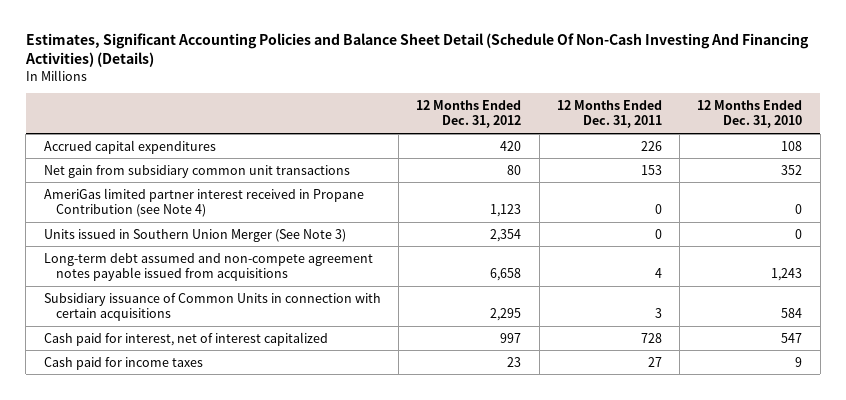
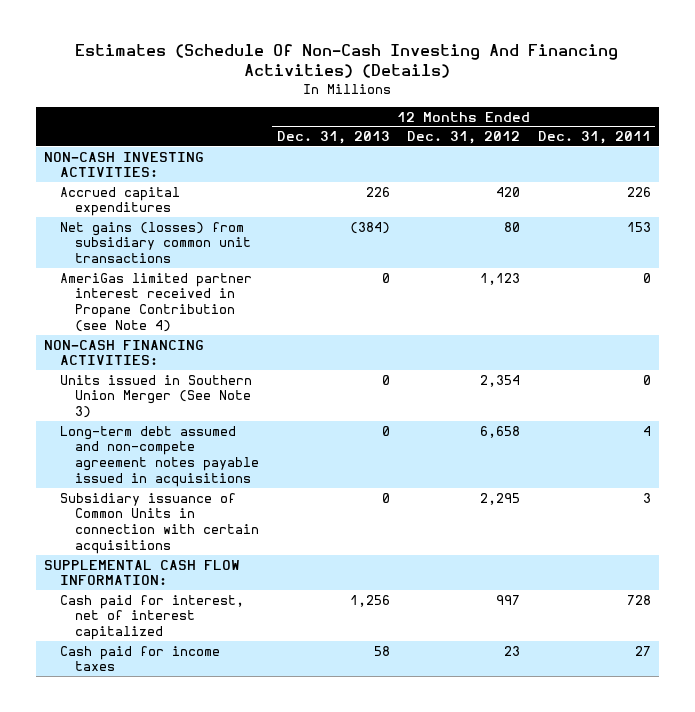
[24,33,809,68] Estimates, Significant Accounting Policies and Balance Sheet Detail (Schedule Of Non-Cash Investing And Financing Activities) (Details) -> [75,44,619,79] Estimates (Schedule Of Non-Cash Investing And Financing Activities) (Details)
[697,99,803,129] 12 Months Ended Dec. 31, 2010 -> none
none -> [276,131,390,145] Dec. 31, 2013
none -> [44,151,205,178] NON-CASH INVESTING ACTIVITIES:
[43,164,350,178] Net gain from subsidiary common unit transactions -> [59,221,252,264] Net gains (losses) from subsidiary common unit transactions
none -> [44,339,205,366] NON-CASH FINANCING ACTIVITIES:
[43,252,373,282] Long-term debt assumed and non-compete agreement notes payable issued from acquisitions -> [59,425,260,487] Long-term debt assumed and non-compete agreement notes payable issued in acquisitions
none -> [44,559,241,586] SUPPLEMENTAL CASH FLOW INFORMATION:

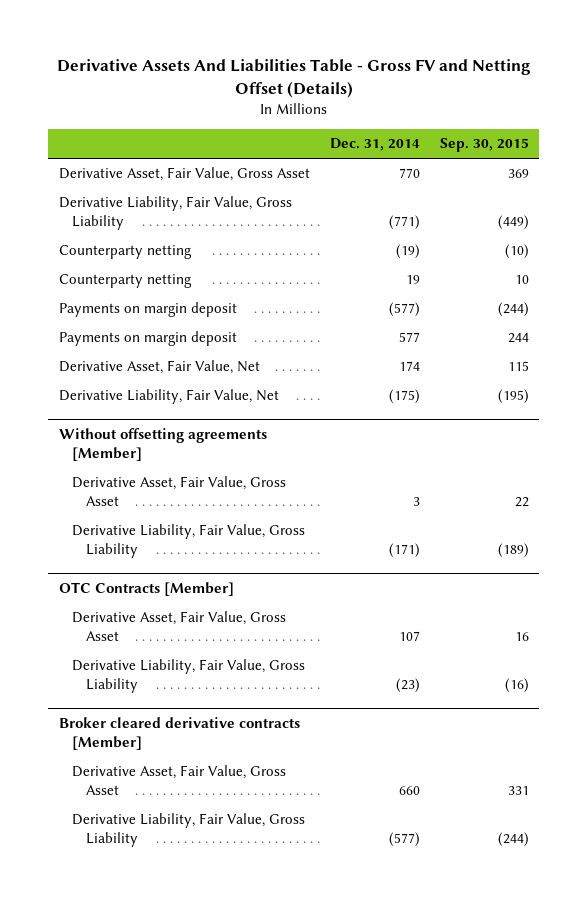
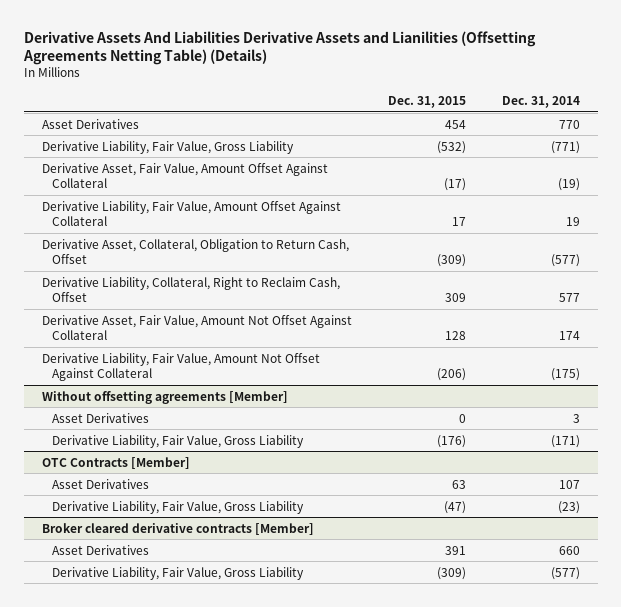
[56,59,531,99] Derivative Assets And Liabilities Table - Gross FV and Netting Offset (Details) -> [22,30,536,66] Derivative Assets And Liabilities Derivative Assets and Lianilities (Offsetting Agreements Netting Table) (Details)
[440,138,530,153] Sep. 30, 2015 -> none
none -> [387,96,466,109] Dec. 31, 2015
[58,167,310,182] Derivative Asset, Fair Value, Gross Asset -> [41,118,139,129] Asset Derivatives
[58,245,192,260] Counterparty netting -> [41,162,328,189] Derivative Asset, Fair Value, Amount Offset Against Collateral
[58,274,192,289] Counterparty netting -> [41,200,341,227] Derivative Liability, Fair Value, Amount Offset Against Collateral
[58,302,237,318] Payments on margin deposit -> [41,238,349,265] Derivative Asset, Collateral, Obligation to Return Cash, Offset
[58,331,237,347] Payments on margin deposit -> [41,276,340,303] Derivative Liability, Collateral, Right to Reclaim Cash, Offset
[58,360,260,375] Derivative Asset, Fair Value, Net -> [41,314,352,341] Derivative Asset, Fair Value, Amount Not Offset Against Collateral
[58,389,279,405] Derivative Liability, Fair Value, Net -> [41,352,320,382] Derivative Liability, Fair Value, Amount Not Offset Against Collateral
[72,476,287,507] Derivative Asset, Fair Value, Gross Asset -> [52,412,150,423] Asset Derivatives
[72,611,287,642] Derivative Asset, Fair Value, Gross Asset -> [52,478,150,489] Asset Derivatives
[72,765,287,796] Derivative Asset, Fair Value, Gross Asset -> [52,544,150,555] Asset Derivatives

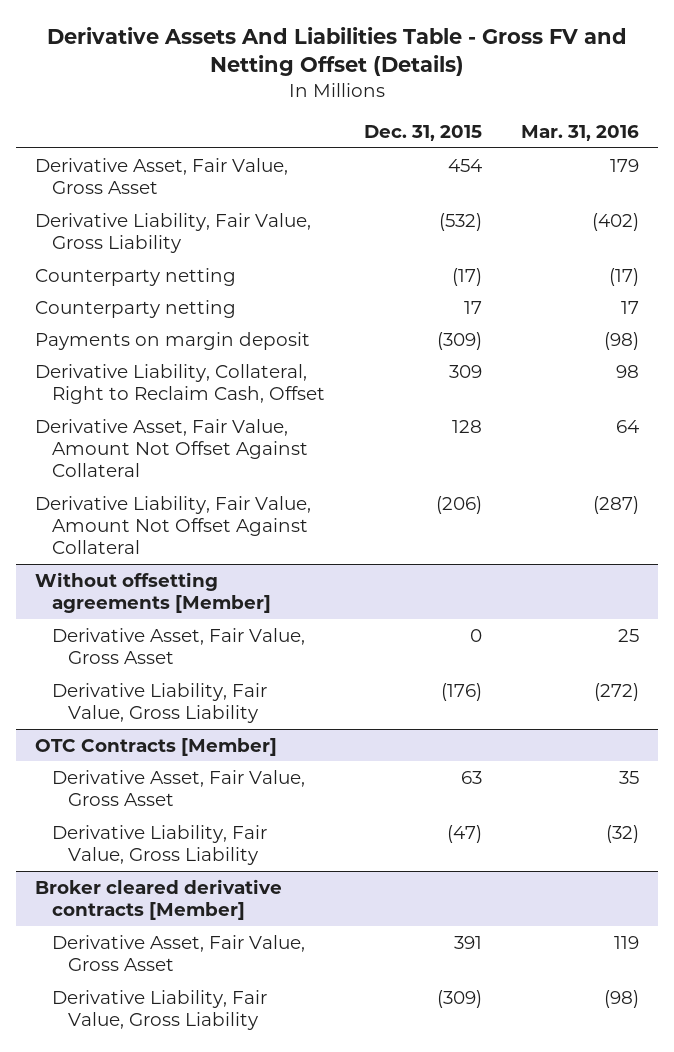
[22,30,536,66] Derivative Assets And Liabilities Derivative Assets and Lianilities (Offsetting Agreements Netting Table) (Details) -> [46,26,627,77] Derivative Assets And Liabilities Table - Gross FV and Netting Offset (Details)
[501,96,580,109] Dec. 31, 2014 -> none
none -> [520,124,639,141] Mar. 31, 2016
[41,118,139,129] Asset Derivatives -> [35,157,289,194] Derivative Asset, Fair Value, Gross Asset
[41,162,328,189] Derivative Asset, Fair Value, Amount Offset Against Collateral -> [35,267,237,286] Counterparty netting
[41,200,341,227] Derivative Liability, Fair Value, Amount Offset Against Collateral -> [35,299,237,318] Counterparty netting
[41,238,349,265] Derivative Asset, Collateral, Obligation to Return Cash, Offset -> [35,331,311,350] Payments on margin deposit
[52,412,150,423] Asset Derivatives -> [51,627,305,664] Derivative Asset, Fair Value, Gross Asset
[52,478,150,489] Asset Derivatives -> [51,769,305,806] Derivative Asset, Fair Value, Gross Asset
[52,544,150,555] Asset Derivatives -> [51,934,305,971] Derivative Asset, Fair Value, Gross Asset

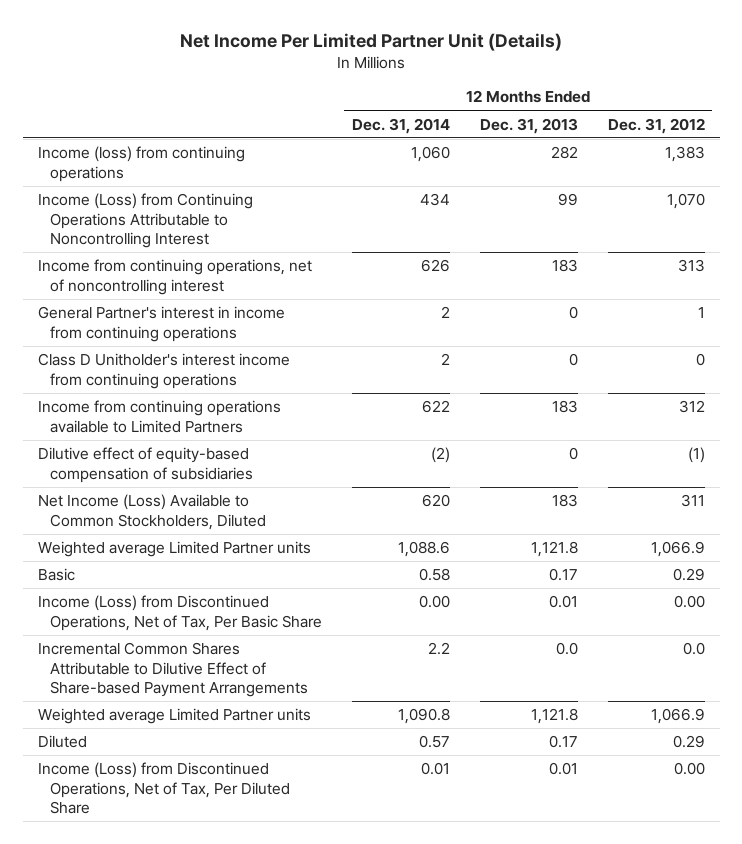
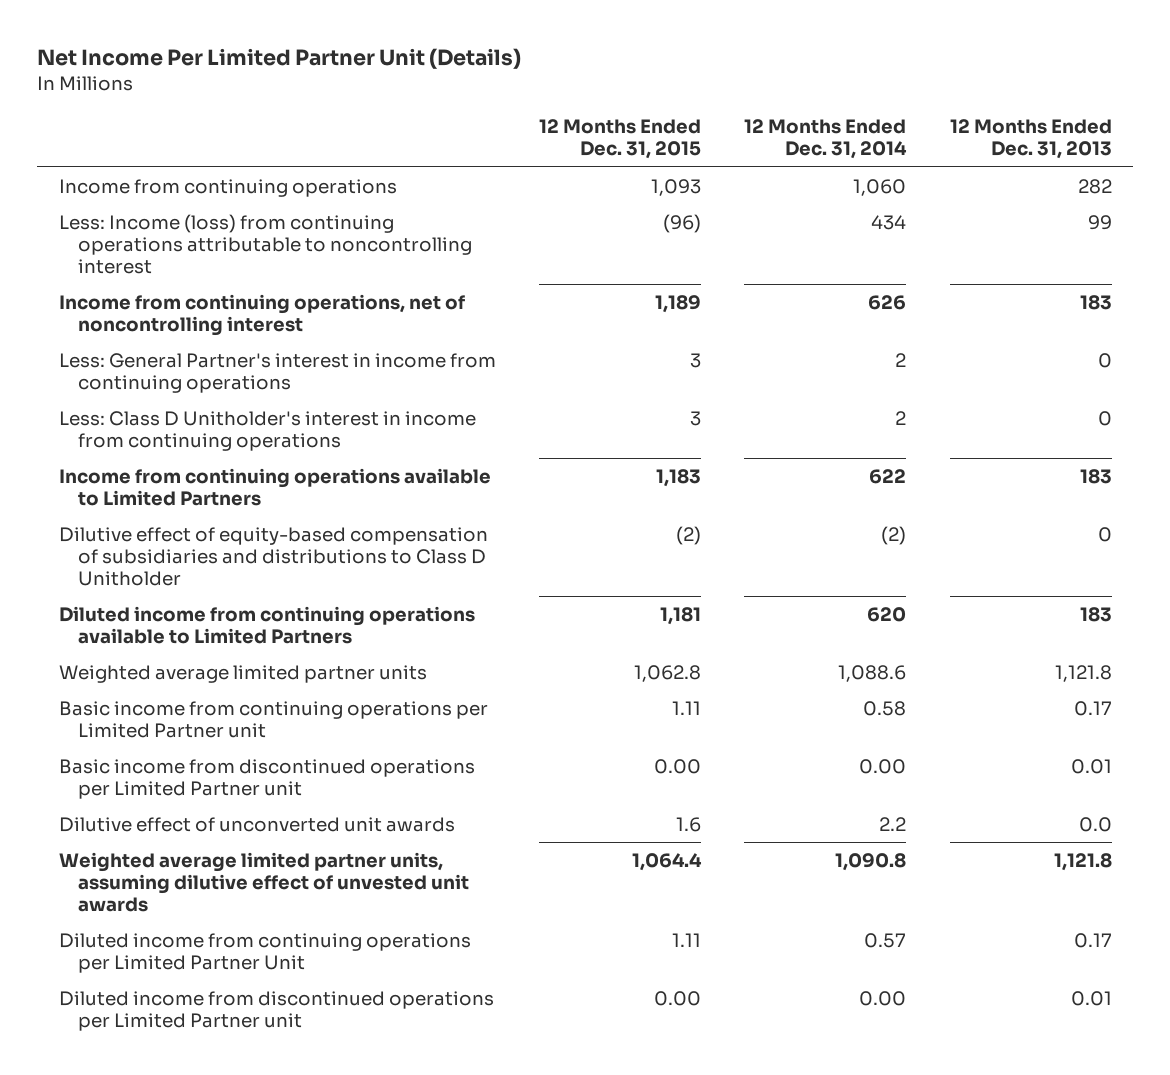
[607,117,705,134] Dec. 31, 2012 -> none
none -> [538,119,701,160] 12 Months Ended Dec. 31, 2015
[37,146,245,182] Income (loss) from continuing operations -> [58,178,397,197] Income from continuing operations
[37,193,253,249] Income (Loss) from Continuing Operations Attributable to Noncontrolling Interest -> [58,213,472,274] Less: Income (loss) from continuing operations attributable to noncontrolling interest
[37,306,285,342] General Partner's interest in income from continuing operations -> [58,352,496,393] Less: General Partner's interest in income from continuing operations
[37,353,290,389] Class D Unitholder's interest income from continuing operations -> [58,410,476,451] Less: Class D Unitholder's interest in income from continuing operations
[37,447,254,483] Dilutive effect of equity-based compensation of subsidiaries -> [58,526,488,586] Dilutive effect of equity-based compensation of subsidiaries and distributions to Class D Unitholder
[37,494,267,530] Net Income (Loss) Available to Common Stockholders, Diluted -> [58,605,475,644] Diluted income from continuing operations available to Limited Partners
[37,541,311,558] Weighted average Limited Partner units -> [58,664,427,683] Weighted average limited partner units
[37,568,75,582] Basic -> [58,700,488,738] Basic income from continuing operations per Limited Partner unit
[37,595,323,631] Income (Loss) from Discontinued Operations, Net of Tax, Per Basic Share -> [58,758,475,799] Basic income from discontinued operations per Limited Partner unit
[37,642,309,698] Incremental Common Shares Attributable to Dilutive Effect of Share-based Payment Arrangements -> [58,816,455,832] Dilutive effect of unconverted unit awards
[37,708,311,725] Weighted average Limited Partner units -> [58,851,469,912] Weighted average limited partner units, assuming dilutive effect of unvested unit awards
[37,735,87,749] Diluted -> [58,932,471,973] Diluted income from continuing operations per Limited Partner Unit
[37,762,291,815] Income (Loss) from Discontinued Operations, Net of Tax, Per Diluted Share -> [58,990,494,1031] Diluted income from discontinued operations per Limited Partner unit
[420,762,450,776] 0.01 -> [859,990,907,1006] 0.00

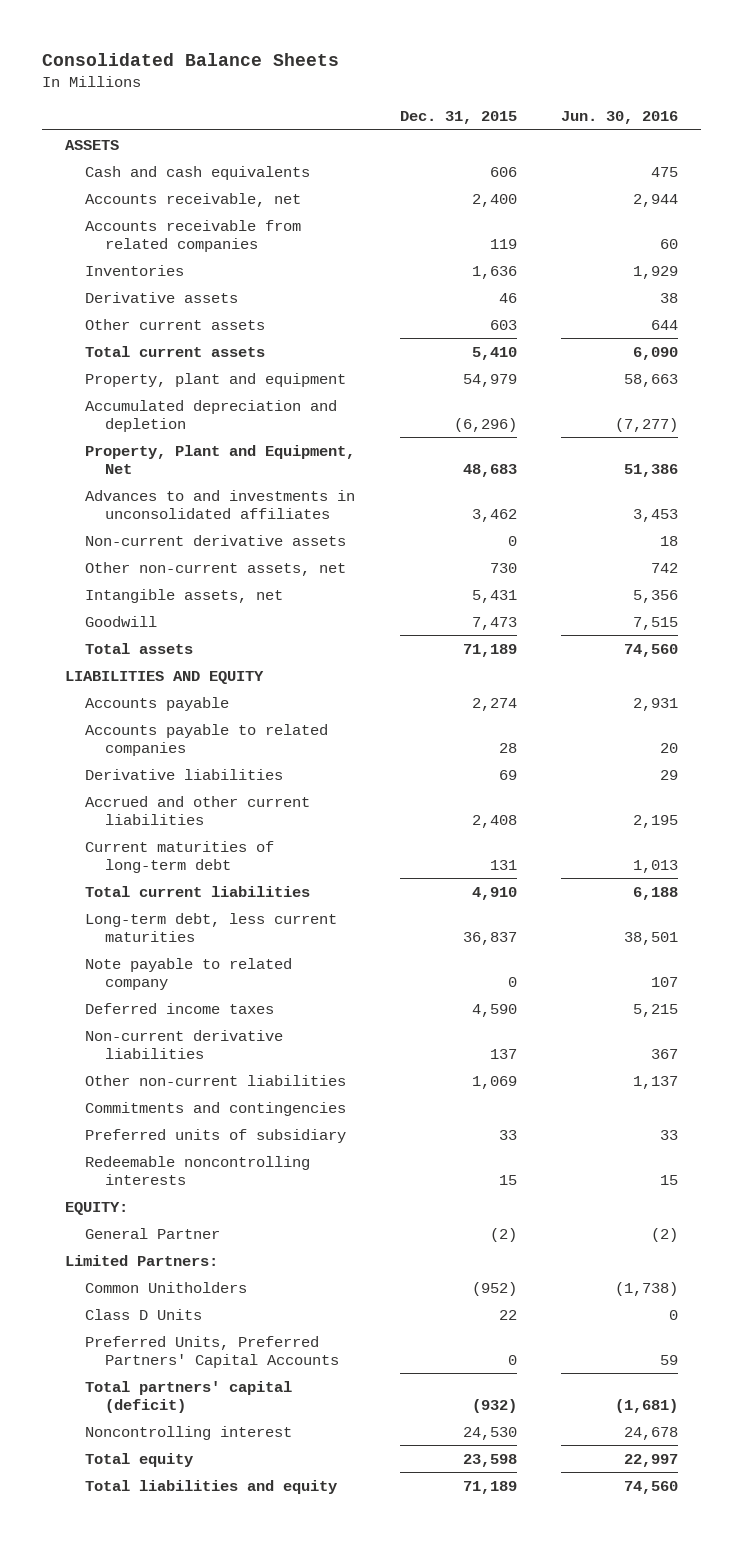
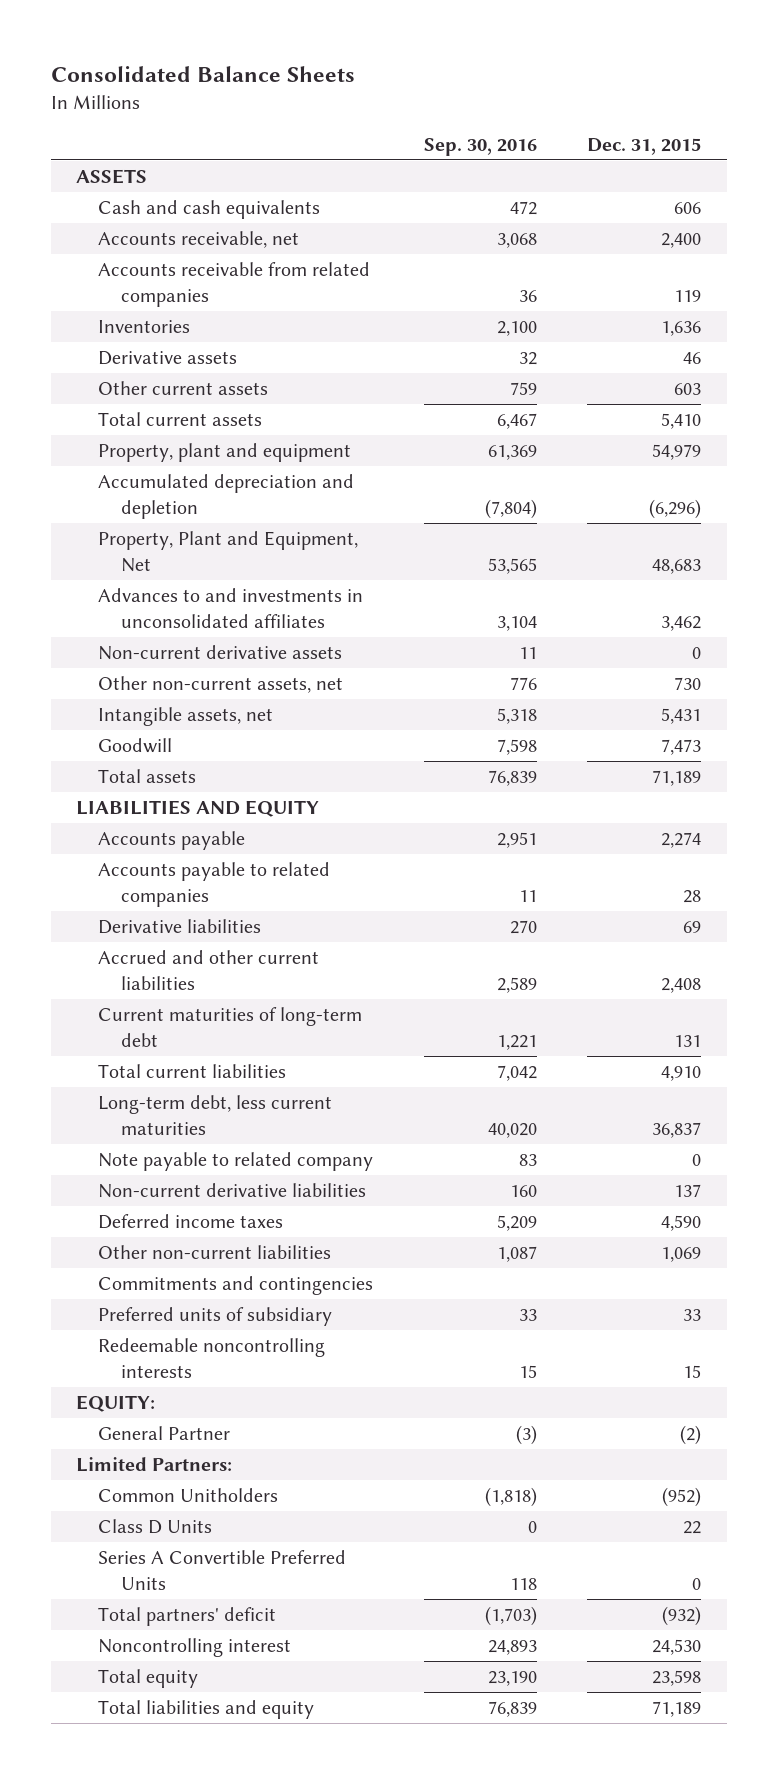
[561,111,679,125] Jun. 30, 2016 -> none
none -> [423,137,537,156] Sep. 30, 2016
[84,1002,274,1014] Deferred income taxes -> [98,1214,284,1230] Deferred income taxes
[84,1335,339,1368] Preferred Units, Preferred Partners' Capital Accounts -> [98,1550,347,1590] Series A Convertible Preferred Units
[84,1380,292,1413] Total partners' capital (deficit) -> [98,1607,277,1627] Total partners' deficit

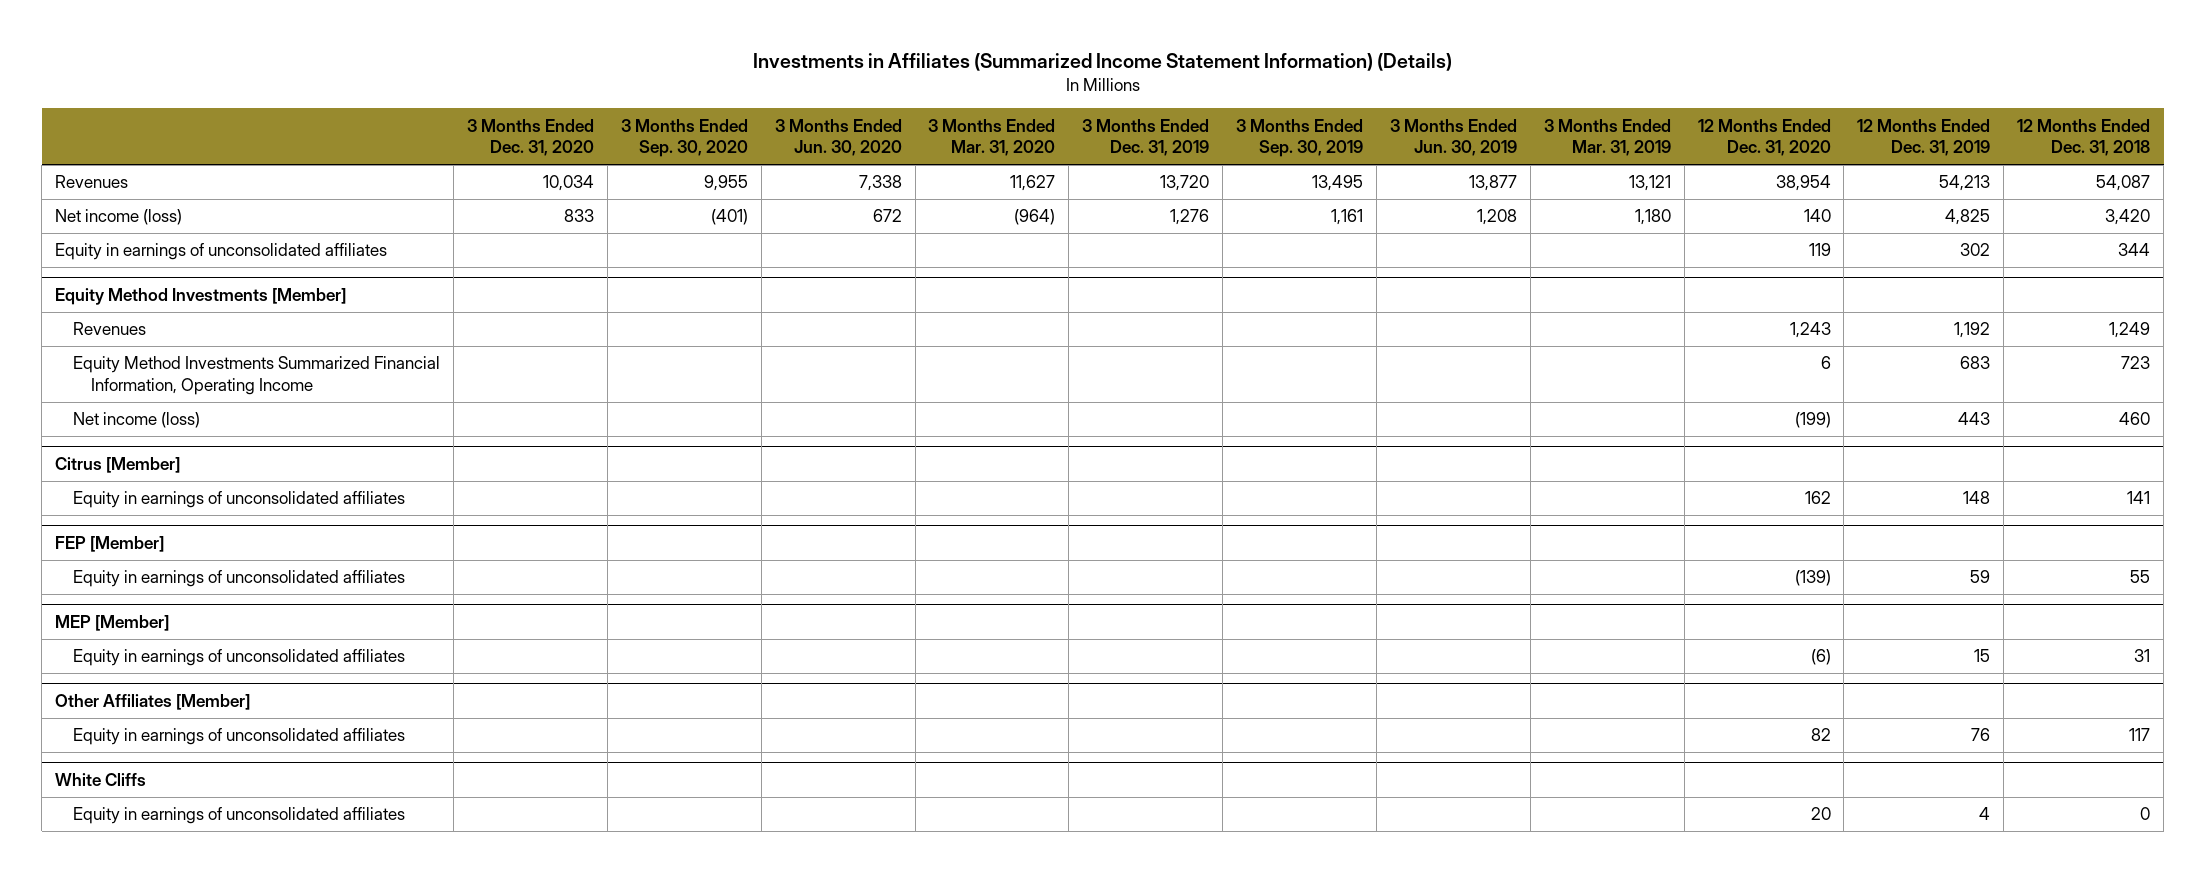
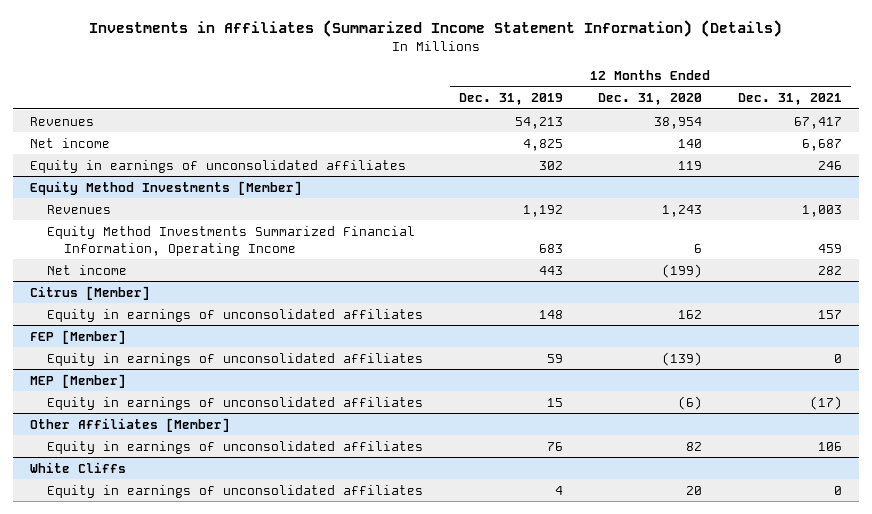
[467,118,595,157] 3 Months Ended Dec. 31, 2020 -> none
[620,118,748,158] 3 Months Ended Sep. 30, 2020 -> none
[774,118,902,157] 3 Months Ended Jun. 30, 2020 -> none
[928,118,1056,157] 3 Months Ended Mar. 31, 2020 -> none
[1082,118,1210,157] 3 Months Ended Dec. 31, 2019 -> none
[1236,118,1364,158] 3 Months Ended Sep. 30, 2019 -> none
[1389,118,1517,157] 3 Months Ended Jun. 30, 2019 -> none
[1543,118,1671,157] 3 Months Ended Mar. 31, 2019 -> none
[2017,118,2151,157] 12 Months Ended Dec. 31, 2018 -> none
none -> [737,93,842,106] Dec. 31, 2021
[55,209,183,226] Net income (loss) -> [30,137,111,148] Net income
[73,412,201,429] Net income (loss) -> [47,264,128,275] Net income

